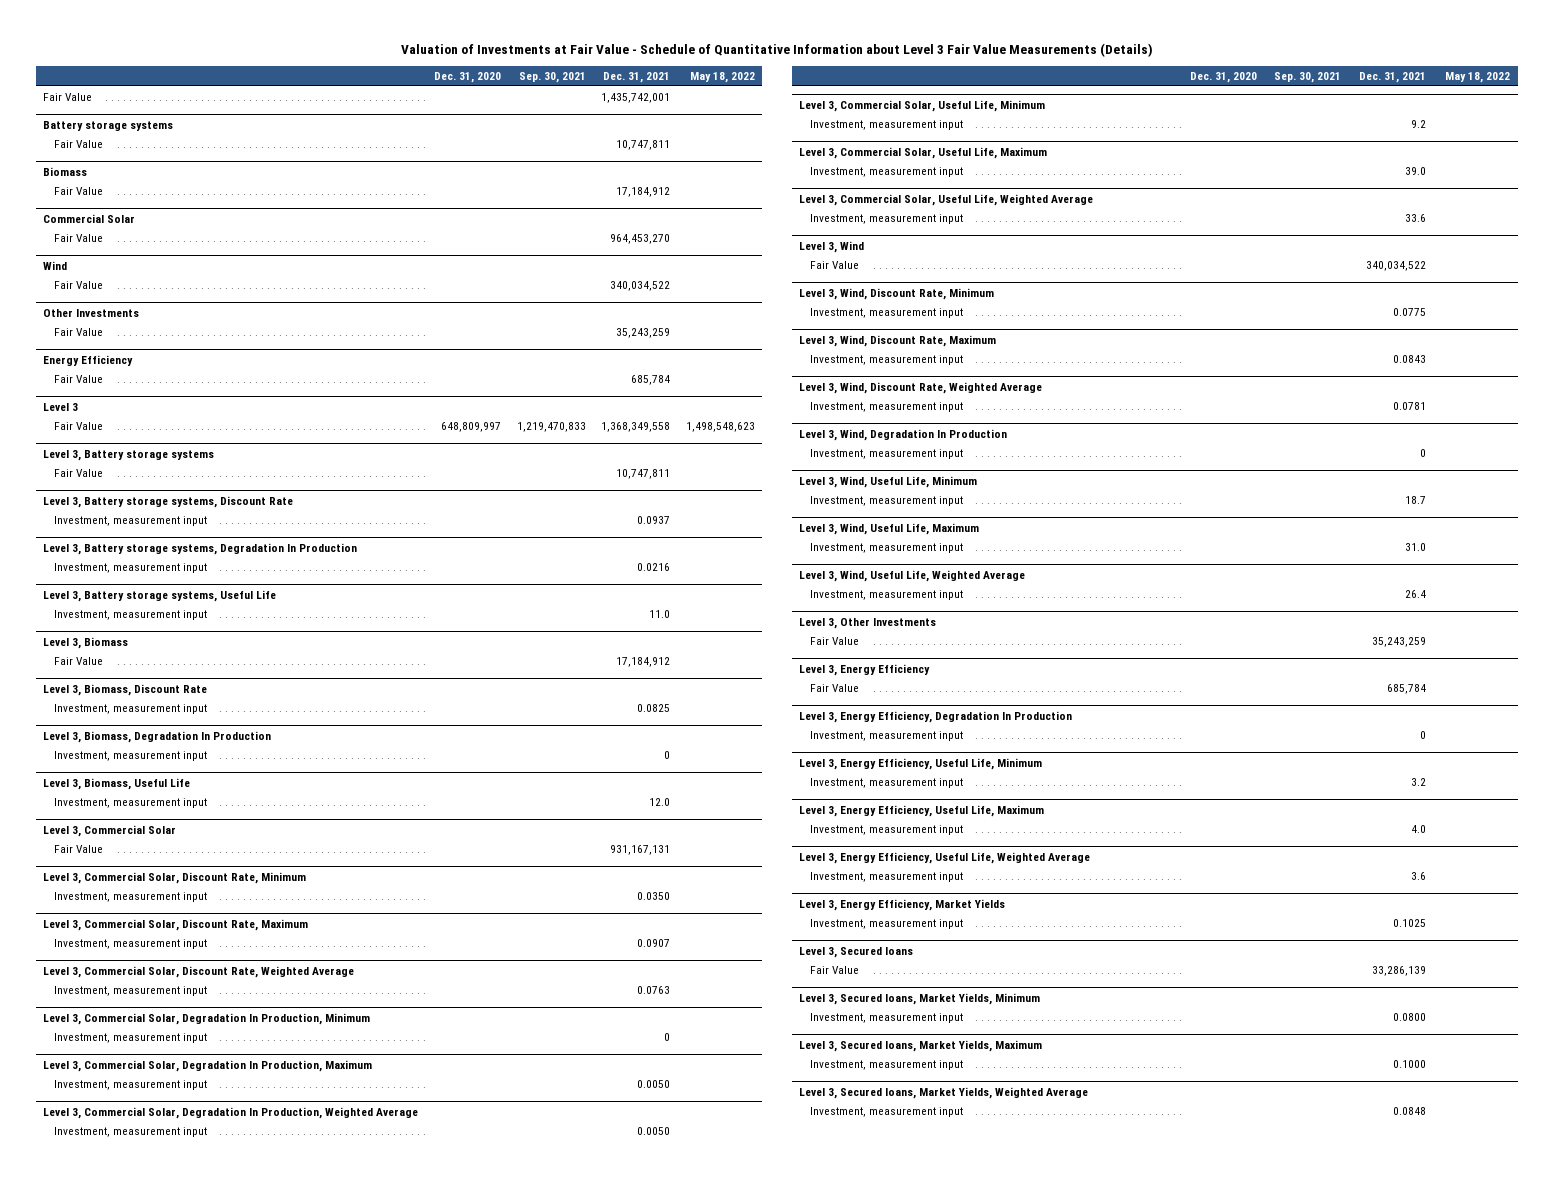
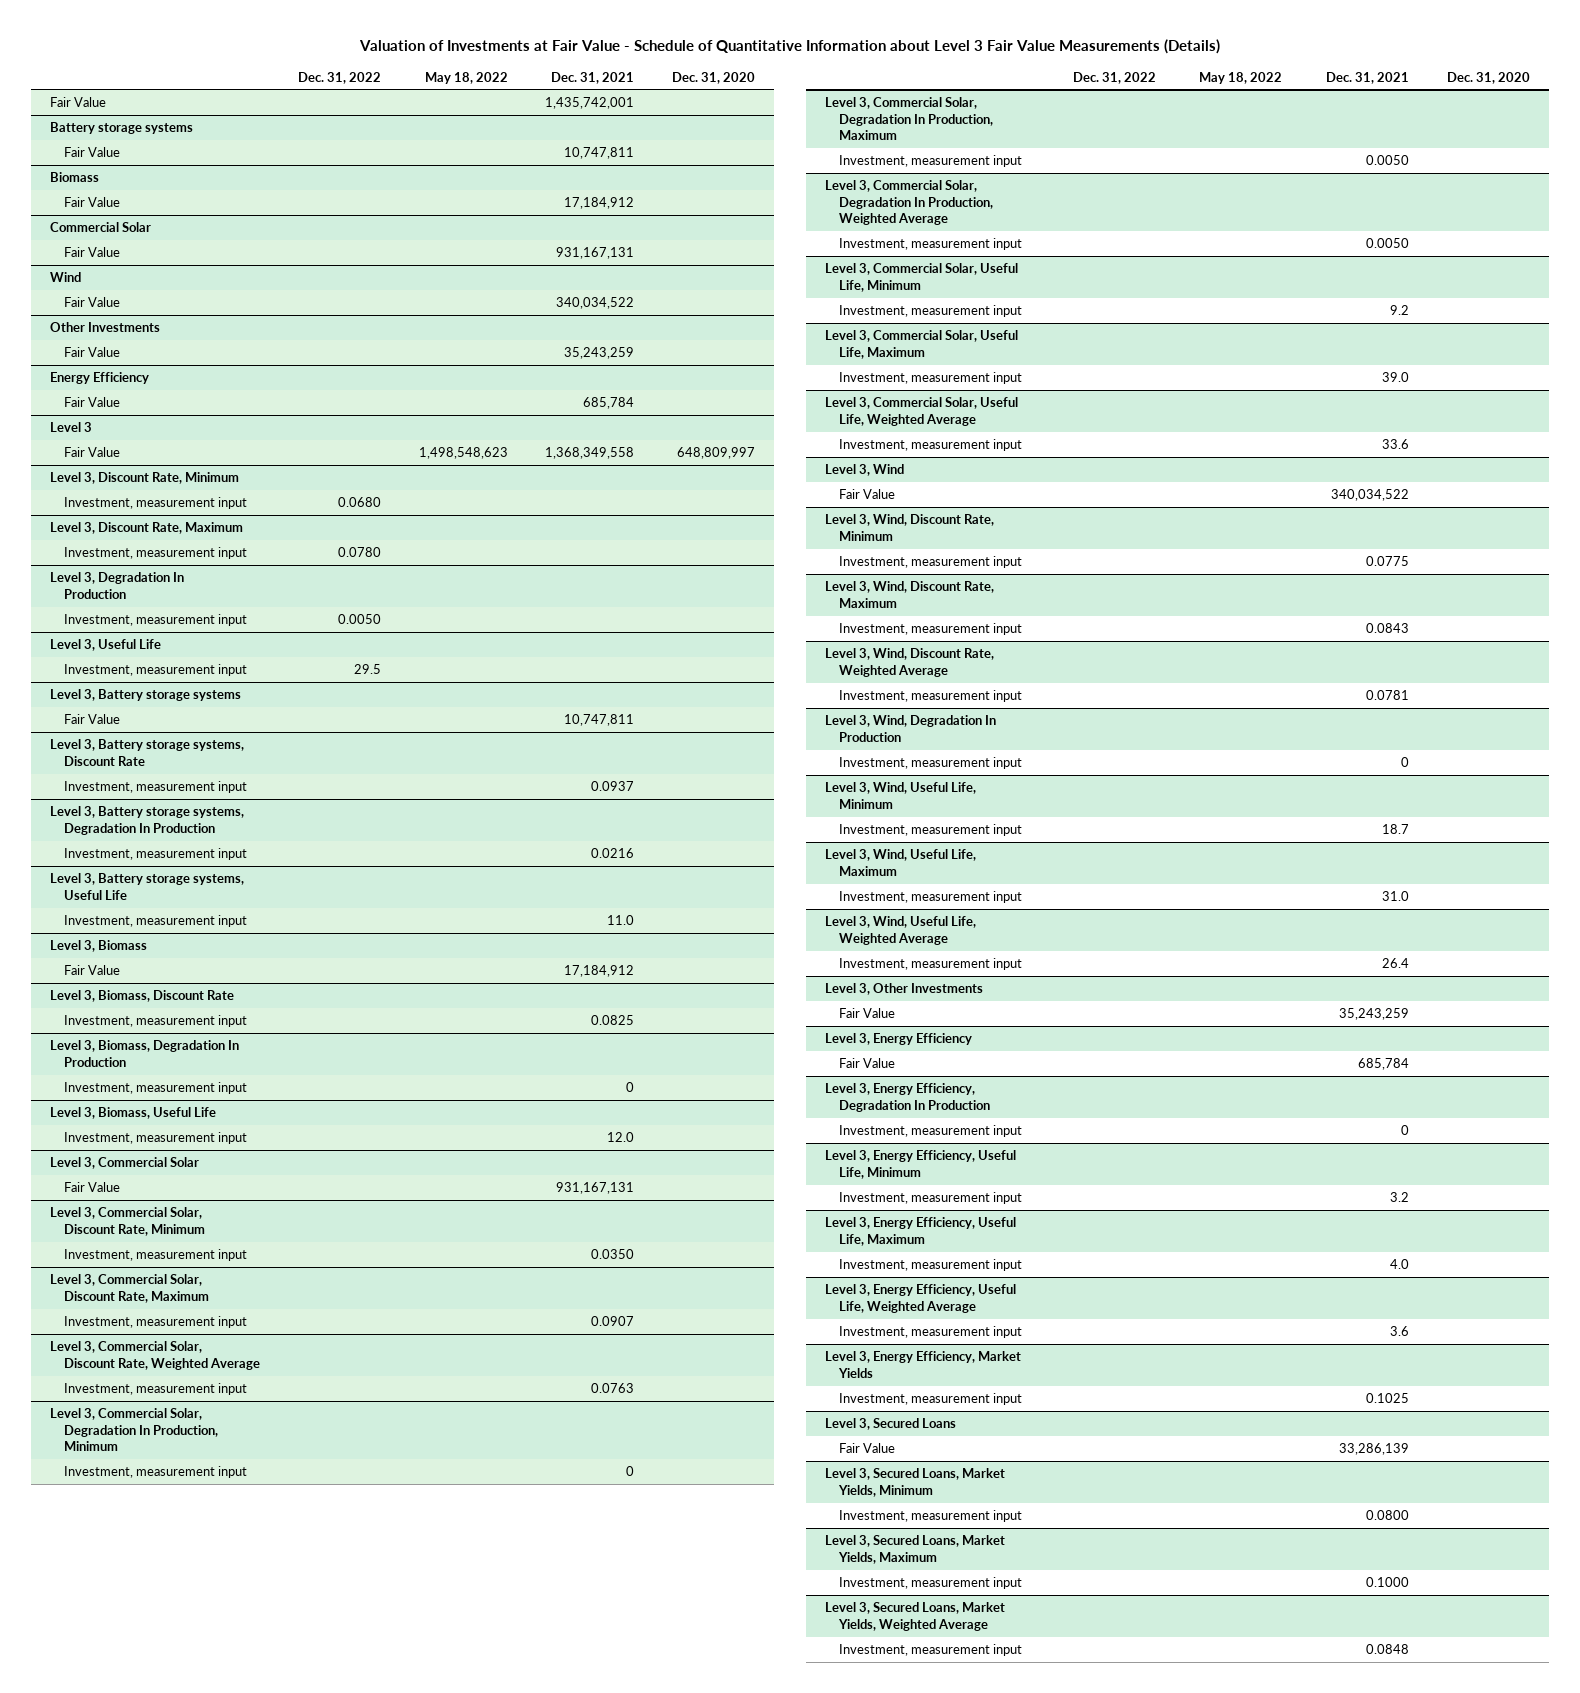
[518,71,586,83] Sep. 30, 2021 -> none
none -> [298,71,382,84] Dec. 31, 2022
[610,234,671,245] 964,453,270 -> [556,247,635,260] 931,167,131
none -> [50,472,240,485] Level 3, Discount Rate, Minimum
none -> [64,497,248,510] Investment, measurement input
none -> [50,522,244,535] Level 3, Discount Rate, Maximum
none -> [64,547,248,560] Investment, measurement input
none -> [50,572,185,599] Level 3, Degradation In Production
none -> [64,614,248,627] Investment, measurement input
none -> [50,639,162,652] Level 3, Useful Life
none -> [64,664,248,677] Investment, measurement input
[799,946,914,958] Level 3, Secured loans -> [824,1418,956,1431] Level 3, Secured Loans
[799,992,1041,1005] Level 3, Secured loans, Market Yields, Minimum -> [824,1468,1005,1497] Level 3, Secured Loans, Market Yields, Minimum
[799,1039,1043,1052] Level 3, Secured loans, Market Yields, Maximum -> [824,1535,1005,1564] Level 3, Secured Loans, Market Yields, Maximum
[799,1086,1089,1099] Level 3, Secured loans, Market Yields, Weighted Average -> [824,1602,1005,1631] Level 3, Secured Loans, Market Yields, Weighted Average

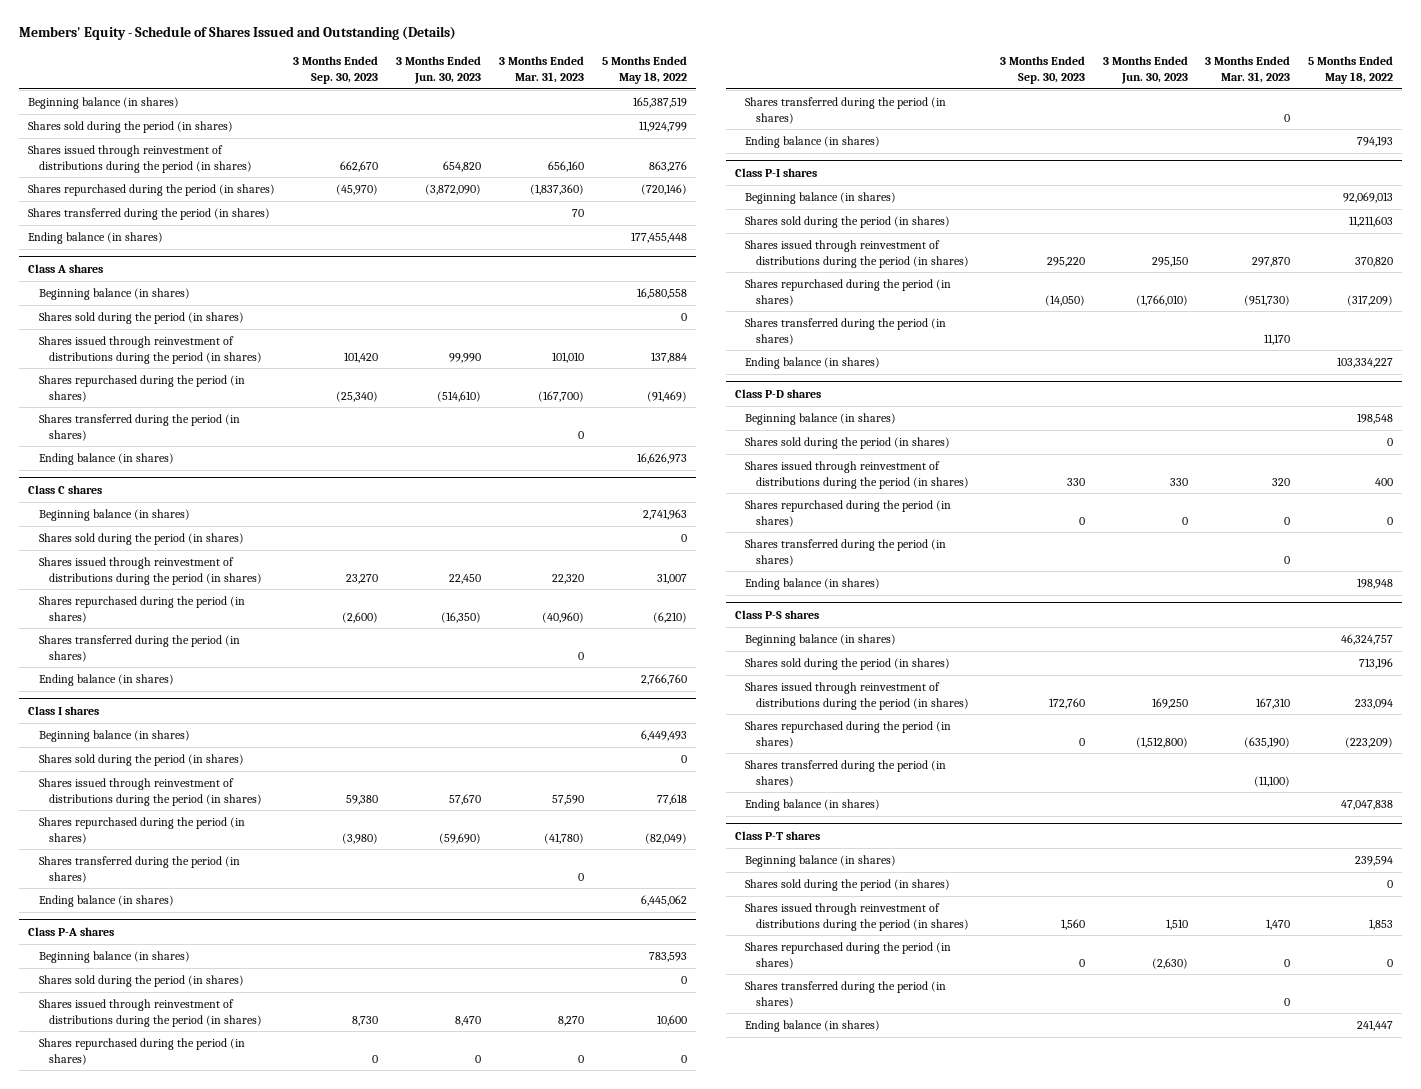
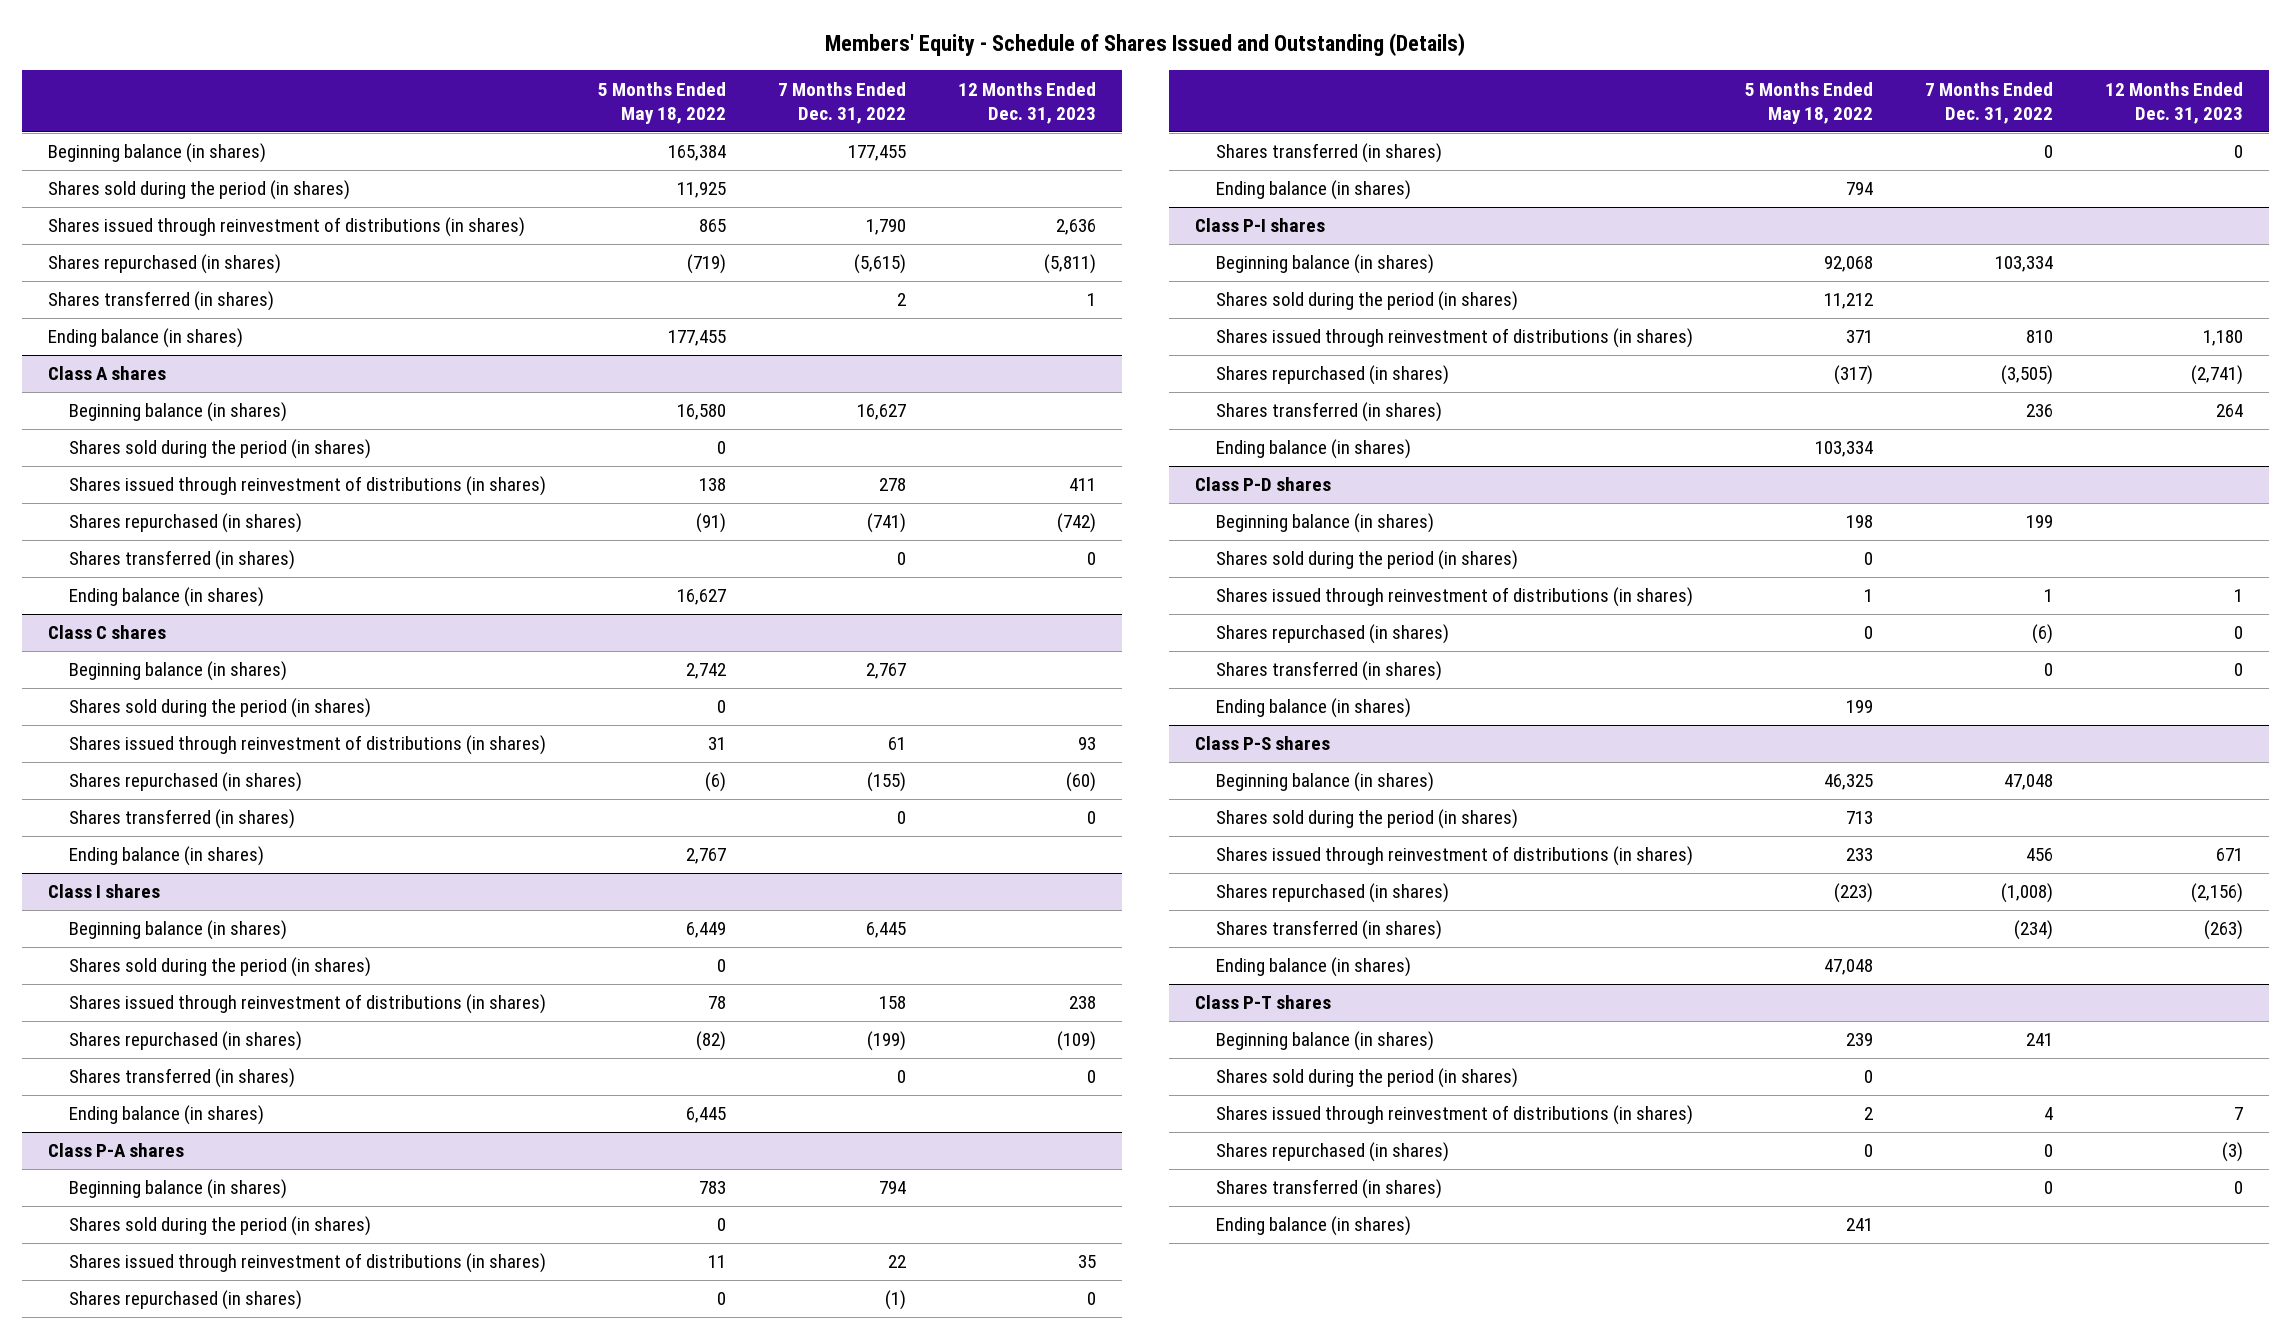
[292,56,378,84] 3 Months Ended Sep. 30, 2023 -> none
[395,56,481,84] 3 Months Ended Jun. 30, 2023 -> none
[498,56,584,83] 3 Months Ended Mar. 31, 2023 -> none
none -> [777,81,906,125] 7 Months Ended Dec. 31, 2022
none -> [957,81,1096,125] 12 Months Ended Dec. 31, 2023
[632,96,687,108] 165,387,519 -> [667,145,726,162] 165,384
[638,120,687,132] 11,924,799 -> [676,182,726,199] 11,925
[27,144,252,173] Shares issued through reinvestment of distributions during the period (in shares) -> [47,217,525,238] Shares issued through reinvestment of distributions (in shares)
[648,160,687,172] 863,276 -> [698,219,726,233] 865
[27,183,275,196] Shares repurchased during the period (in shares) -> [47,254,281,275] Shares repurchased (in shares)
[640,183,687,195] (720,146) -> [686,254,726,275] (719)
[27,207,270,220] Shares transferred during the period (in shares) -> [47,291,274,312] Shares transferred (in shares)
[630,231,687,243] 177,455,448 -> [667,330,726,347] 177,455
[636,287,687,299] 16,580,558 -> [676,404,726,421] 16,580
[38,335,263,364] Shares issued through reinvestment of distributions during the period (in shares) -> [68,476,546,497] Shares issued through reinvestment of distributions (in shares)
[650,351,687,363] 137,884 -> [698,478,726,492] 138
[38,374,245,402] Shares repurchased during the period (in shares) -> [68,513,302,534] Shares repurchased (in shares)
[646,390,687,402] (91,469) -> [695,513,726,534] (91)
[38,413,240,441] Shares transferred during the period (in shares) -> [68,550,295,571] Shares transferred (in shares)
[636,452,687,464] 16,626,973 -> [676,589,726,606] 16,627
[642,508,687,520] 2,741,963 -> [685,663,726,680] 2,742
[38,556,263,585] Shares issued through reinvestment of distributions during the period (in shares) -> [68,735,546,756] Shares issued through reinvestment of distributions (in shares)
[656,572,687,584] 31,007 -> [707,737,726,751] 31
[38,595,245,623] Shares repurchased during the period (in shares) -> [68,772,302,793] Shares repurchased (in shares)
[652,611,687,623] (6,210) -> [704,772,726,793] (6)
[38,634,240,662] Shares transferred during the period (in shares) -> [68,809,295,830] Shares transferred (in shares)
[640,673,687,685] 2,766,760 -> [685,848,726,865] 2,767
[640,729,687,741] 6,449,493 -> [685,922,726,939] 6,449
[38,777,263,806] Shares issued through reinvestment of distributions during the period (in shares) -> [68,994,546,1015] Shares issued through reinvestment of distributions (in shares)
[656,793,687,805] 77,618 -> [707,996,726,1010] 78
[38,816,245,844] Shares repurchased during the period (in shares) -> [68,1031,302,1052] Shares repurchased (in shares)
[644,832,687,844] (82,049) -> [695,1031,726,1052] (82)
[38,855,240,883] Shares transferred during the period (in shares) -> [68,1068,295,1089] Shares transferred (in shares)
[640,894,687,906] 6,445,062 -> [685,1107,726,1124] 6,445
[648,951,687,962] 783,593 -> [698,1181,726,1195] 783
[38,998,263,1027] Shares issued through reinvestment of distributions during the period (in shares) -> [68,1253,546,1274] Shares issued through reinvestment of distributions (in shares)
[656,1014,687,1026] 10,600 -> [707,1255,726,1269] 11
[38,1037,245,1065] Shares repurchased during the period (in shares) -> [68,1290,302,1311] Shares repurchased (in shares)
[745,96,947,124] Shares transferred during the period (in shares) -> [1216,143,1443,164] Shares transferred (in shares)
[1357,135,1394,147] 794,193 -> [1846,182,1874,196] 794
[1343,191,1394,203] 92,069,013 -> [1824,256,1874,273] 92,068
[1349,215,1394,227] 11,211,603 -> [1824,293,1874,310] 11,212
[745,239,970,268] Shares issued through reinvestment of distributions during the period (in shares) -> [1216,328,1694,349] Shares issued through reinvestment of distributions (in shares)
[1355,256,1394,267] 370,820 -> [1846,330,1874,344] 371
[745,278,952,306] Shares repurchased during the period (in shares) -> [1216,365,1450,386] Shares repurchased (in shares)
[1347,294,1394,306] (317,209) -> [1834,365,1874,386] (317)
[745,317,947,345] Shares transferred during the period (in shares) -> [1216,402,1443,423] Shares transferred (in shares)
[1337,356,1394,368] 103,334,227 -> [1815,441,1874,458] 103,334
[1357,412,1394,424] 198,548 -> [1846,515,1874,529] 198
[745,460,970,489] Shares issued through reinvestment of distributions during the period (in shares) -> [1216,587,1694,608] Shares issued through reinvestment of distributions (in shares)
[1375,477,1394,486] 400 -> [1864,589,1874,603] 1
[745,499,952,527] Shares repurchased during the period (in shares) -> [1216,624,1450,645] Shares repurchased (in shares)
[745,538,947,566] Shares transferred during the period (in shares) -> [1216,661,1443,682] Shares transferred (in shares)
[1357,577,1394,589] 198,948 -> [1846,700,1874,714] 199
[1341,633,1394,645] 46,324,757 -> [1824,774,1874,791] 46,325
[1359,657,1394,669] 713,196 -> [1846,811,1874,825] 713
[745,681,970,710] Shares issued through reinvestment of distributions during the period (in shares) -> [1216,846,1694,867] Shares issued through reinvestment of distributions (in shares)
[1355,698,1394,709] 233,094 -> [1846,848,1874,862] 233
[745,720,952,748] Shares repurchased during the period (in shares) -> [1216,883,1450,904] Shares repurchased (in shares)
[1345,736,1394,748] (223,209) -> [1834,883,1874,904] (223)
[745,759,947,787] Shares transferred during the period (in shares) -> [1216,920,1443,941] Shares transferred (in shares)
[1341,799,1394,810] 47,047,838 -> [1824,959,1874,976] 47,048
[1355,855,1394,866] 239,594 -> [1846,1033,1874,1047] 239
[745,902,970,931] Shares issued through reinvestment of distributions during the period (in shares) -> [1216,1105,1694,1126] Shares issued through reinvestment of distributions (in shares)
[1369,918,1394,930] 1,853 -> [1864,1107,1874,1121] 2
[745,941,952,969] Shares repurchased during the period (in shares) -> [1216,1142,1450,1163] Shares repurchased (in shares)
[745,980,947,1008] Shares transferred during the period (in shares) -> [1216,1179,1443,1200] Shares transferred (in shares)
[1357,1019,1394,1031] 241,447 -> [1846,1218,1874,1232] 241

